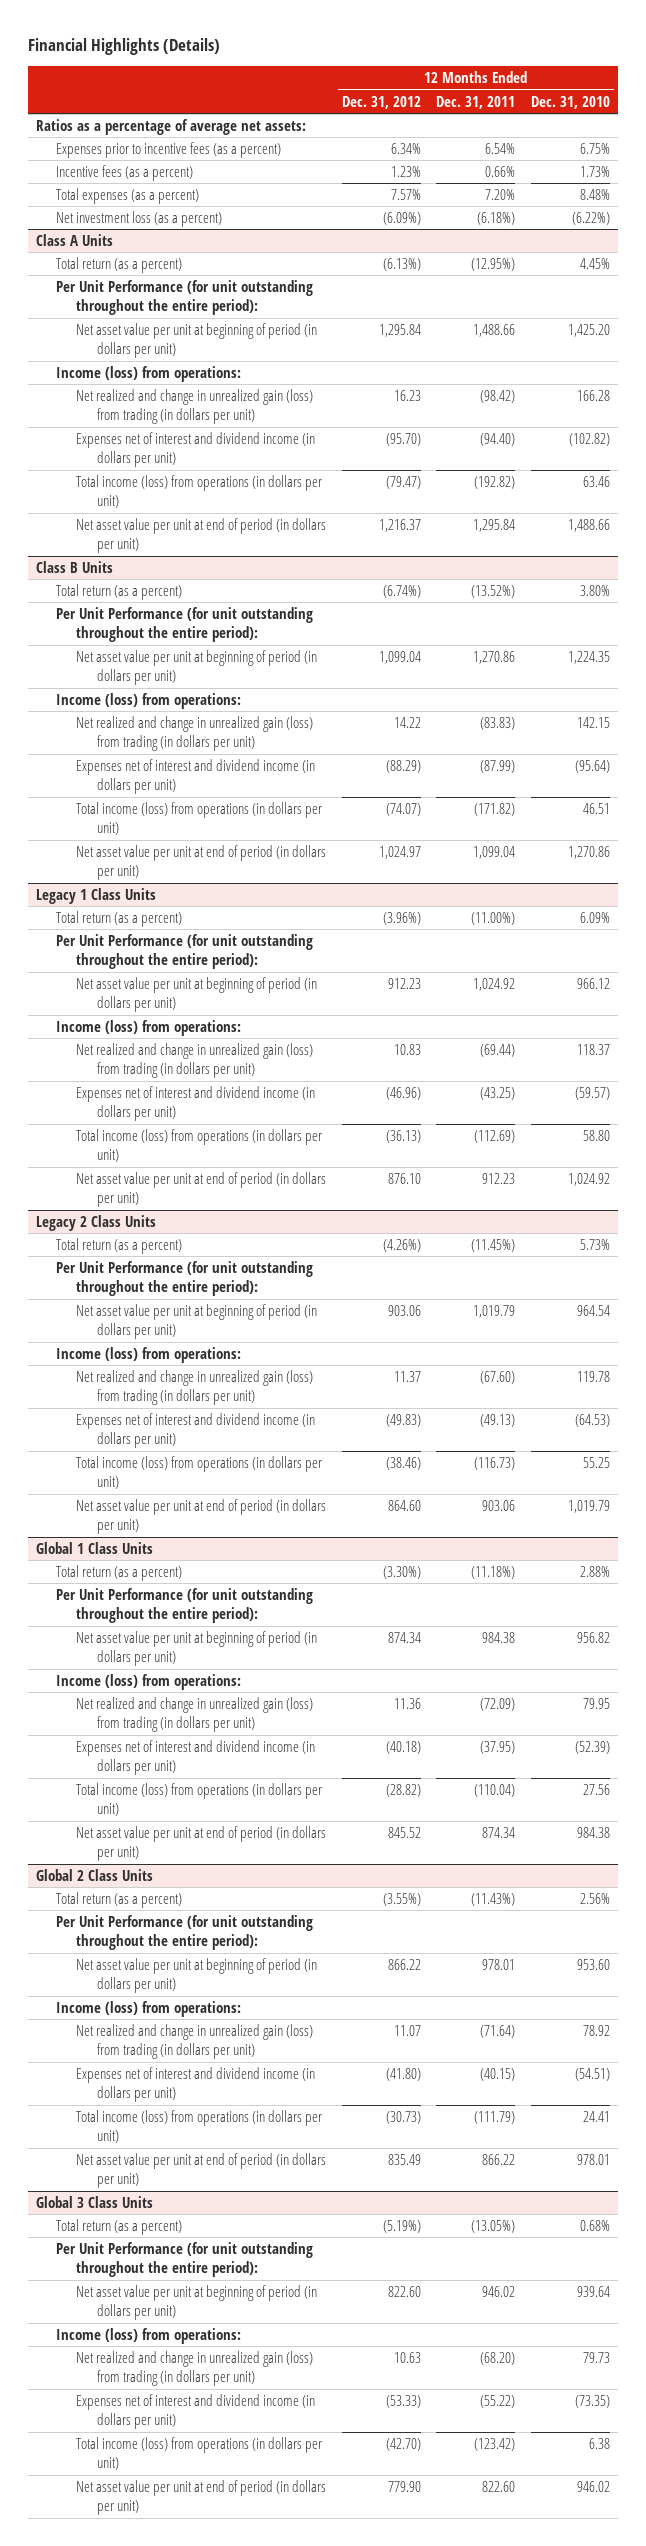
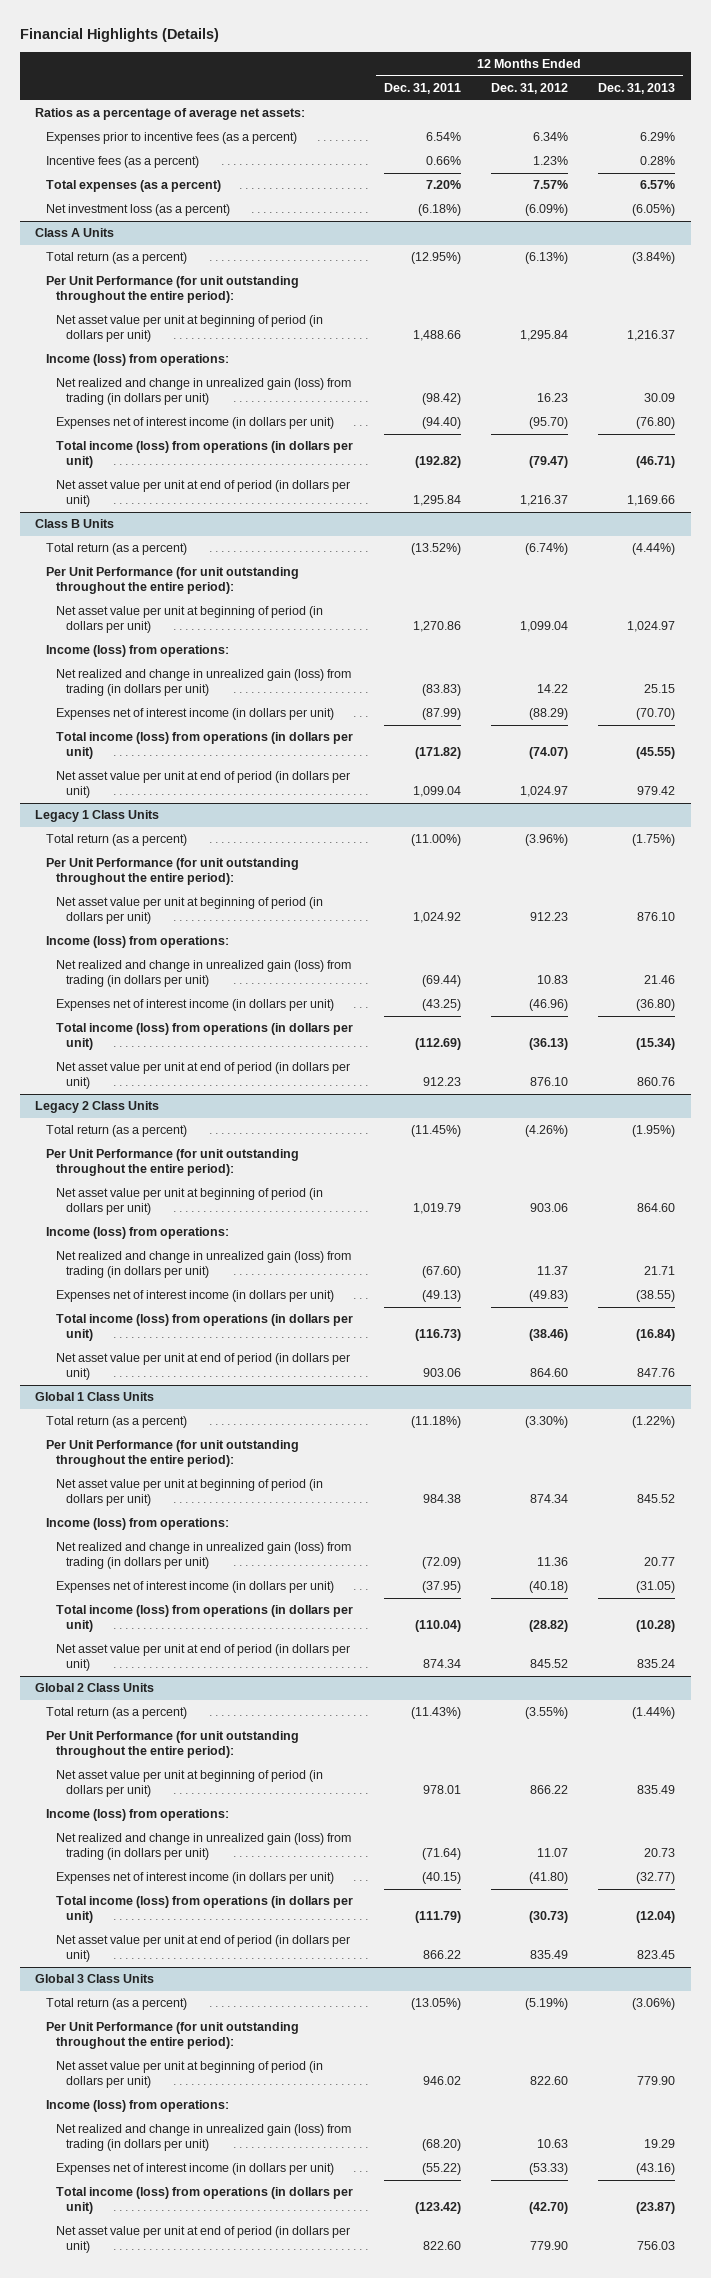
[530,95,610,109] Dec. 31, 2010 -> none
none -> [598,83,676,95] Dec. 31, 2013
[76,432,316,468] Expenses net of interest and dividend income (in dollars per unit) -> [56,417,335,430] Expenses net of interest income (in dollars per unit)
[76,759,316,795] Expenses net of interest and dividend income (in dollars per unit) -> [56,708,335,721] Expenses net of interest income (in dollars per unit)
[76,1086,316,1122] Expenses net of interest and dividend income (in dollars per unit) -> [56,999,335,1012] Expenses net of interest income (in dollars per unit)
[76,1413,316,1449] Expenses net of interest and dividend income (in dollars per unit) -> [56,1290,335,1303] Expenses net of interest income (in dollars per unit)
[76,1740,316,1776] Expenses net of interest and dividend income (in dollars per unit) -> [56,1581,335,1594] Expenses net of interest income (in dollars per unit)
[76,2067,316,2103] Expenses net of interest and dividend income (in dollars per unit) -> [56,1872,335,1885] Expenses net of interest income (in dollars per unit)
[76,2394,316,2430] Expenses net of interest and dividend income (in dollars per unit) -> [56,2163,335,2176] Expenses net of interest income (in dollars per unit)

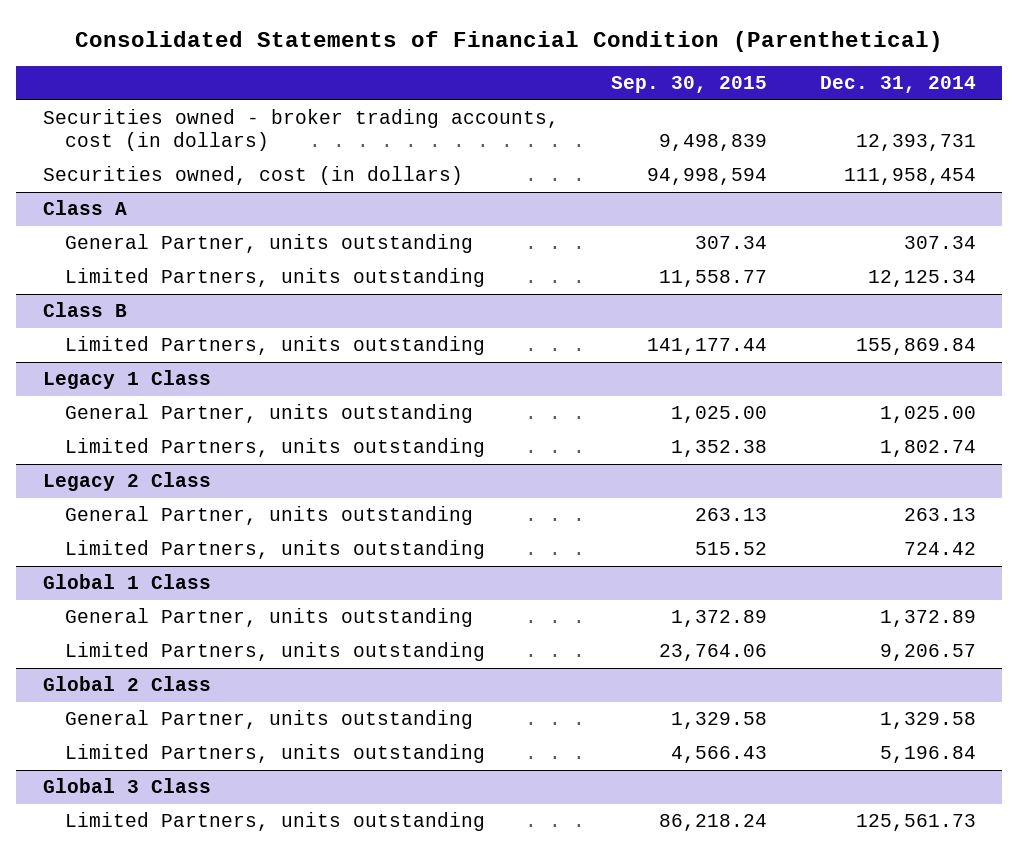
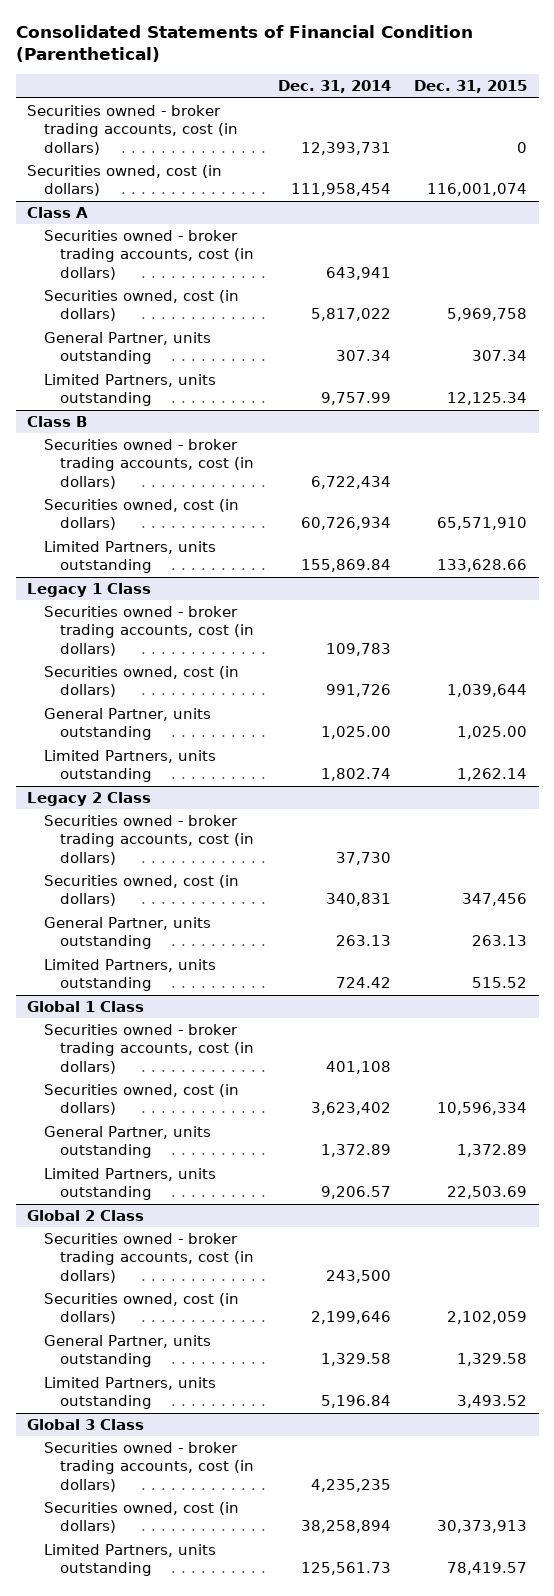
[611,76,768,94] Sep. 30, 2015 -> none
none -> [414,80,528,94] Dec. 31, 2015
none -> [43,229,255,280] Securities owned - broker trading accounts, cost (in dollars)
none -> [43,289,239,322] Securities owned, cost (in dollars)
[867,270,976,288] 12,125.34 -> [320,392,391,406] 9,757.99
none -> [43,438,255,489] Securities owned - broker trading accounts, cost (in dollars)
none -> [43,498,239,531] Securities owned, cost (in dollars)
none -> [43,605,255,656] Securities owned - broker trading accounts, cost (in dollars)
none -> [43,665,239,698] Securities owned, cost (in dollars)
none -> [43,814,255,865] Securities owned - broker trading accounts, cost (in dollars)
none -> [43,874,239,907] Securities owned, cost (in dollars)
none -> [43,1023,255,1074] Securities owned - broker trading accounts, cost (in dollars)
none -> [43,1083,239,1116] Securities owned, cost (in dollars)
none -> [43,1232,255,1283] Securities owned - broker trading accounts, cost (in dollars)
none -> [43,1292,239,1325] Securities owned, cost (in dollars)
none -> [43,1441,255,1492] Securities owned - broker trading accounts, cost (in dollars)
none -> [43,1501,239,1534] Securities owned, cost (in dollars)

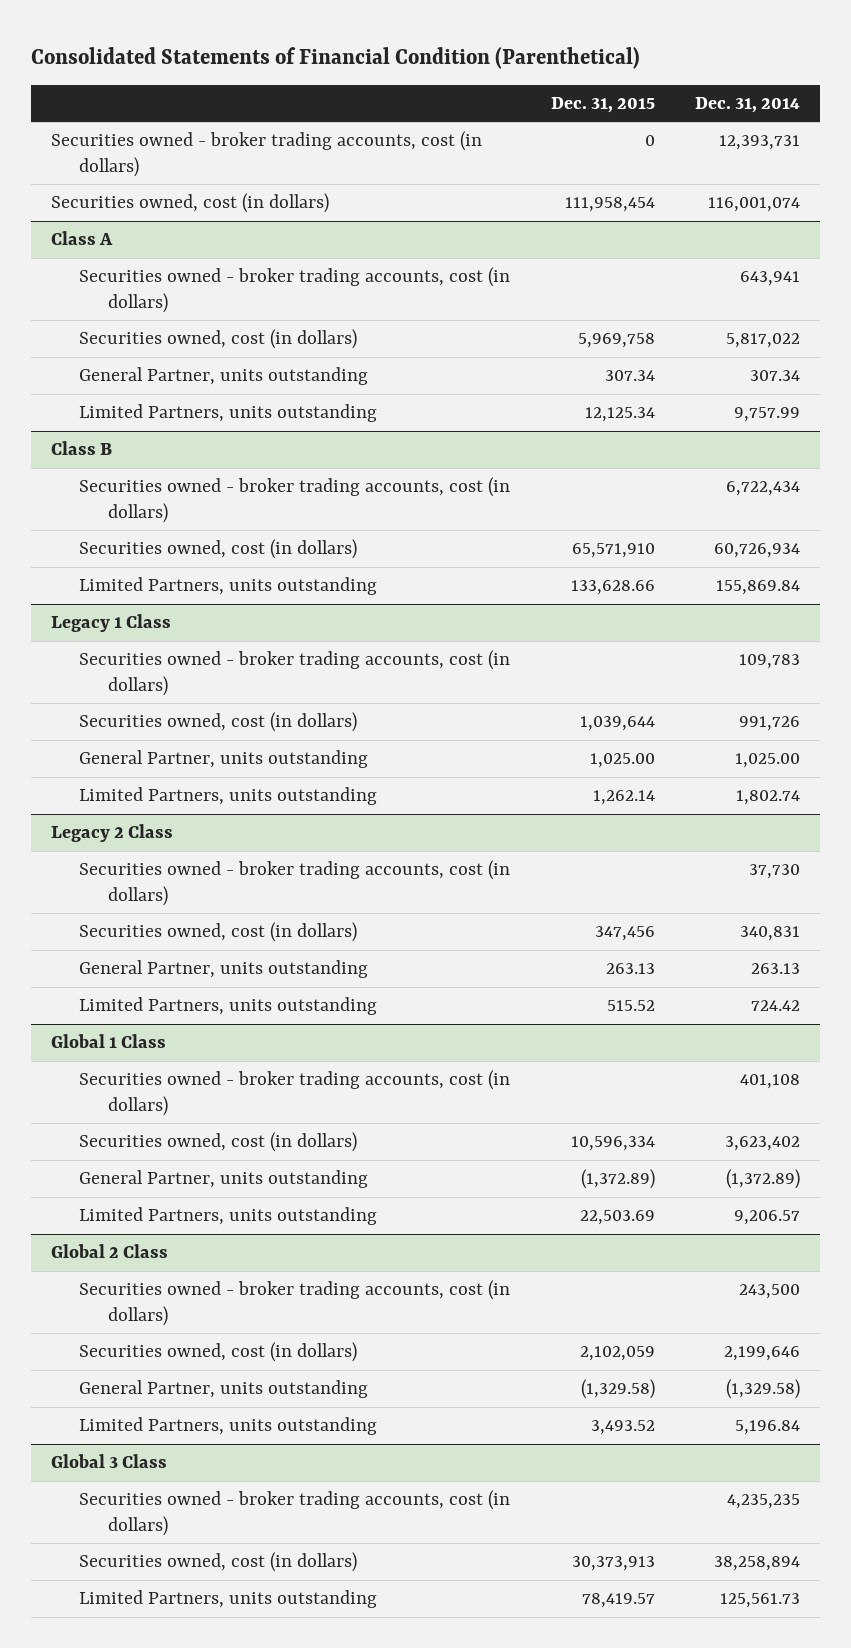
[290,183,391,197] 111,958,454 -> [707,197,800,213] 116,001,074
[427,183,528,197] 116,001,074 -> [564,197,655,213] 111,958,454
[320,1144,391,1158] 1,372.89 -> [725,1169,800,1190] (1,372.89)
[457,1144,528,1158] 1,372.89 -> [580,1169,655,1190] (1,372.89)
[320,1353,391,1367] 1,329.58 -> [725,1379,800,1400] (1,329.58)
[457,1353,528,1367] 1,329.58 -> [580,1379,655,1400] (1,329.58)

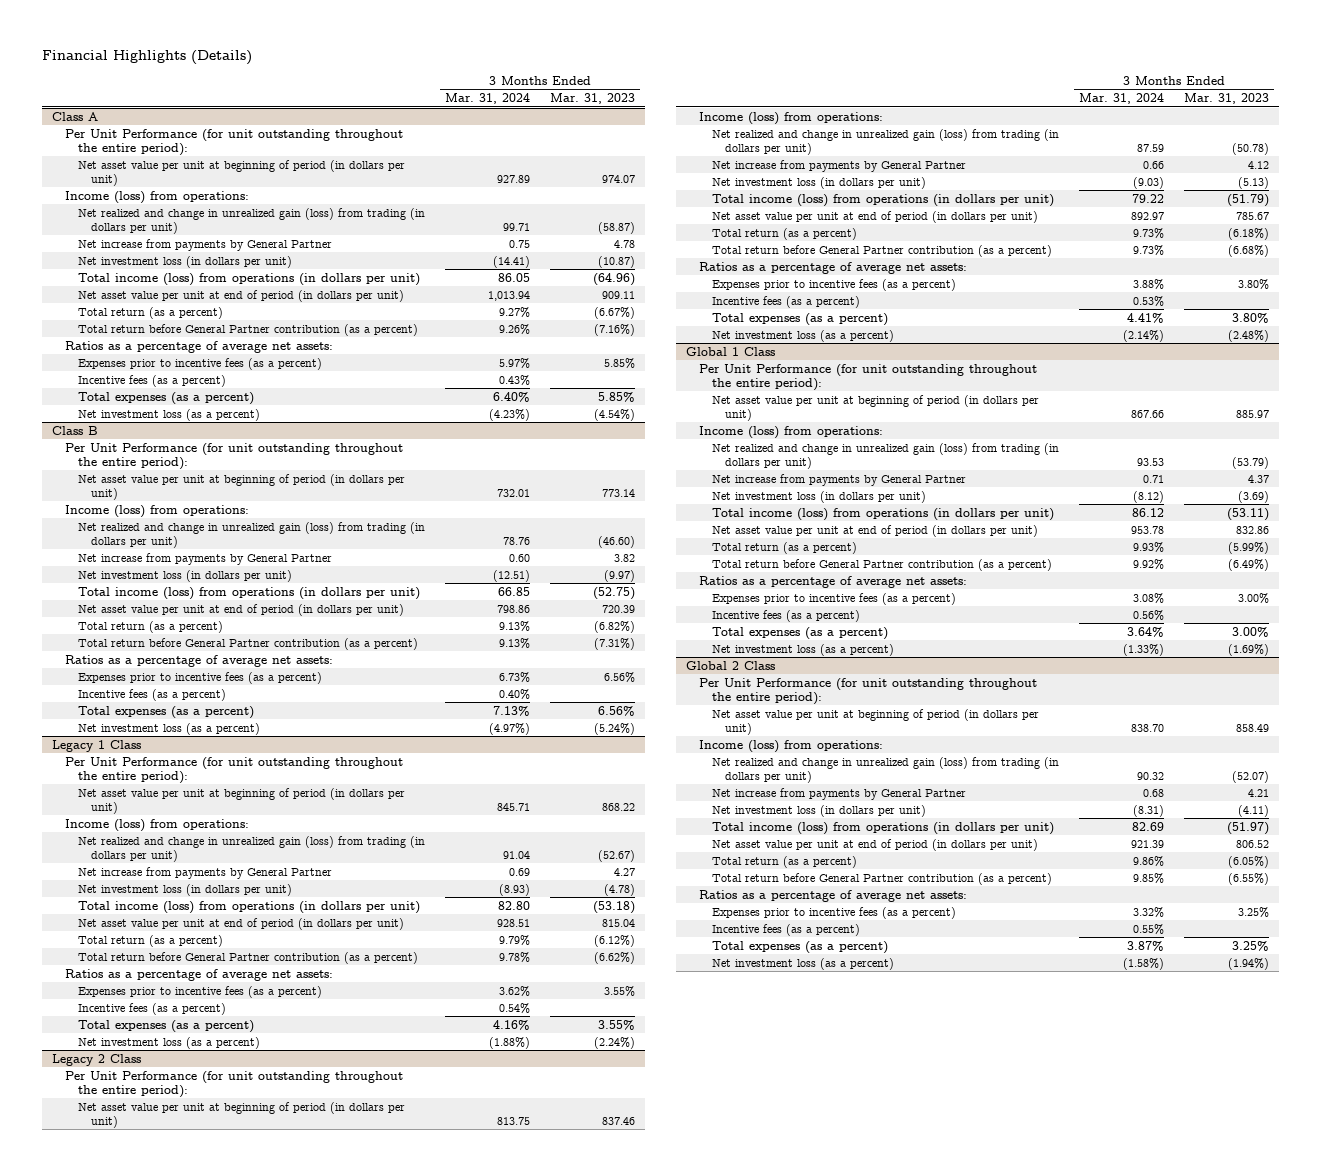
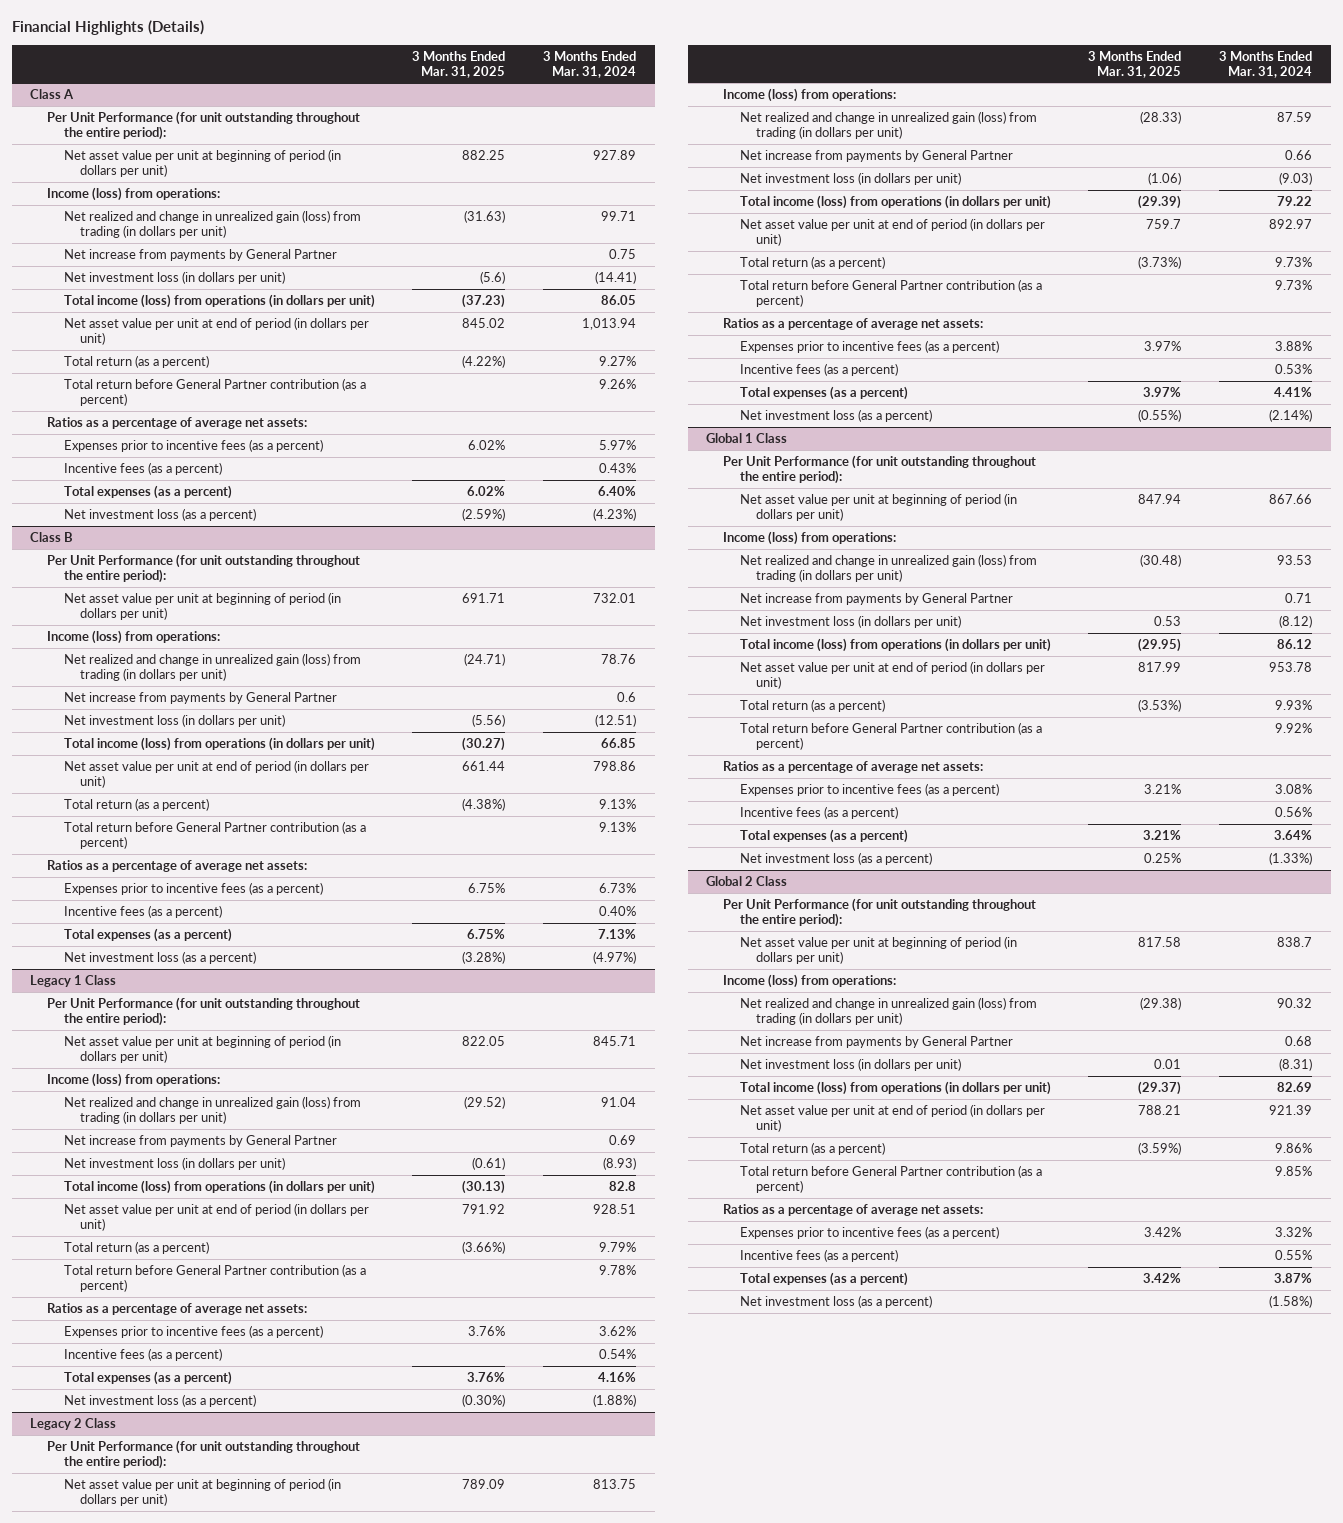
[550,93,636,105] Mar. 31, 2023 -> none
none -> [412,50,506,78] 3 Months Ended Mar. 31, 2025
[509,553,531,562] 0.60 -> [617,691,637,702] 0.6
[498,900,531,910] 82.80 -> [609,1180,637,1191] 82.8
[1130,723,1164,732] 838.70 -> [1277,936,1313,947] 838.7

